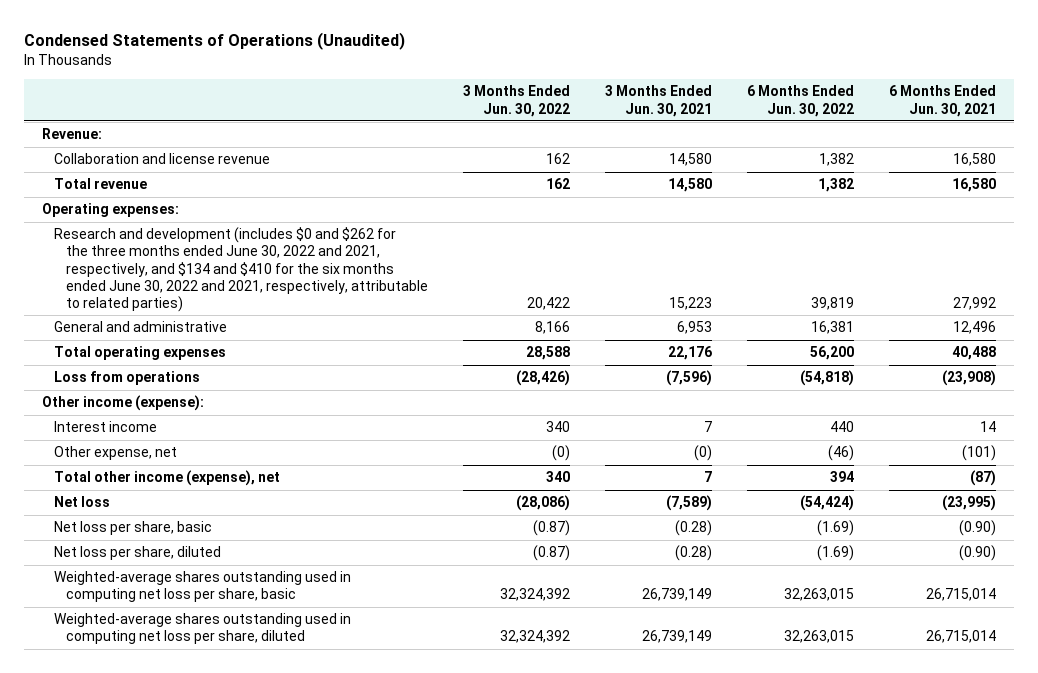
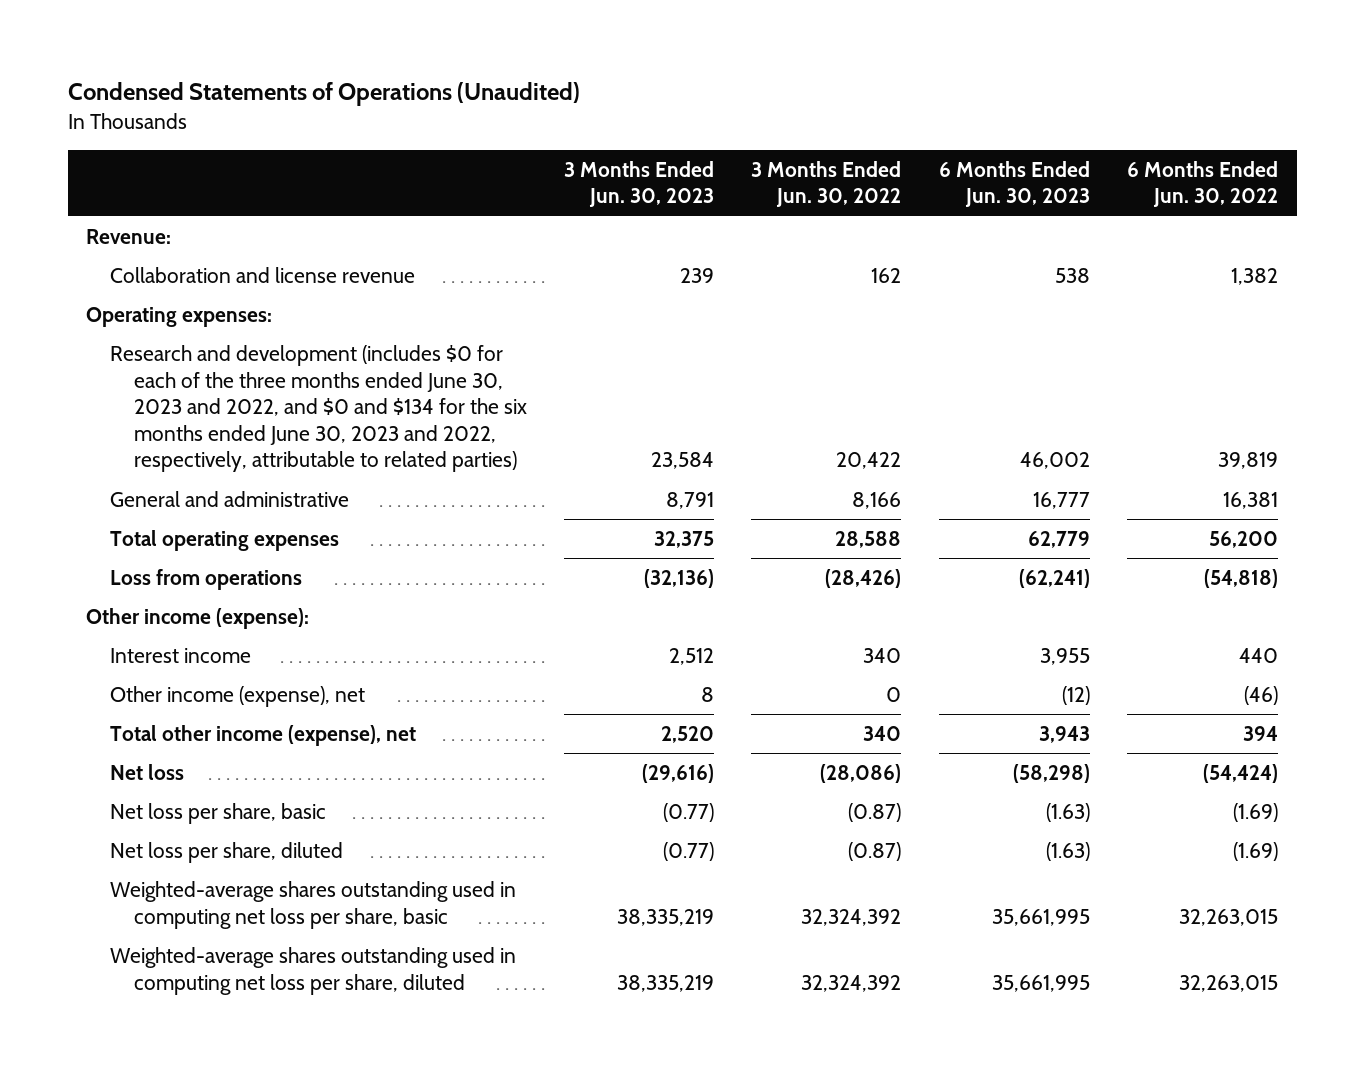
[605,85,713,117] 3 Months Ended Jun. 30, 2021 -> none
[889,85,997,117] 6 Months Ended Jun. 30, 2021 -> none
none -> [563,160,714,208] 3 Months Ended Jun. 30, 2023
none -> [938,160,1090,208] 6 Months Ended Jun. 30, 2023
[53,178,147,190] Total revenue -> none
[53,227,428,312] Research and development (includes $0 and $262 for the three months ended June 30, 2022 and 2021, respectively, and $134 and $410 for the six months ended June 30, 2022 and 2021, respectively, attributable to related parties) -> [109,344,527,473] Research and development (includes $0 for each of the three months ended June 30, 2023 and 2022, and $0 and $134 for the six months ended June 30, 2023 and 2022, respectively, attributable to related parties)
[53,446,177,461] Other expense, net -> [109,685,365,707] Other income (expense), net
[552,445,571,462] (0) -> [886,686,902,702] 0

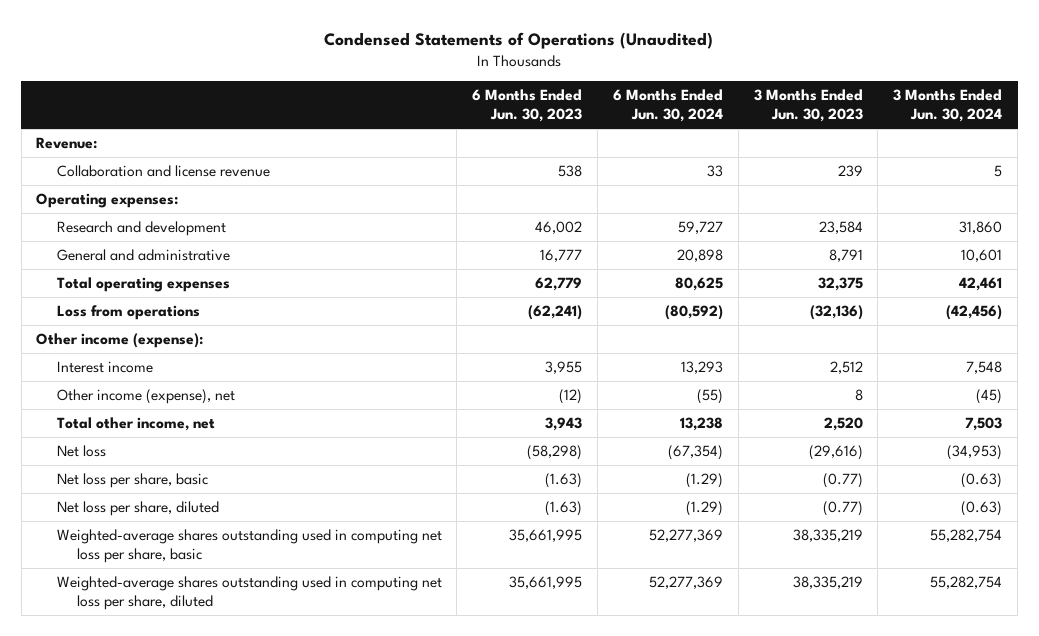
[751,160,902,208] 3 Months Ended Jun. 30, 2022 -> none
[1127,160,1279,208] 6 Months Ended Jun. 30, 2022 -> none
none -> [612,89,723,123] 6 Months Ended Jun. 30, 2024
none -> [893,89,1003,123] 3 Months Ended Jun. 30, 2024
[109,344,527,473] Research and development (includes $0 for each of the three months ended June 30, 2023 and 2022, and $0 and $134 for the six months ended June 30, 2023 and 2022, respectively, attributable to related parties) -> [56,221,226,237] Research and development
[109,724,416,746] Total other income (expense), net -> [56,417,215,432] Total other income, net

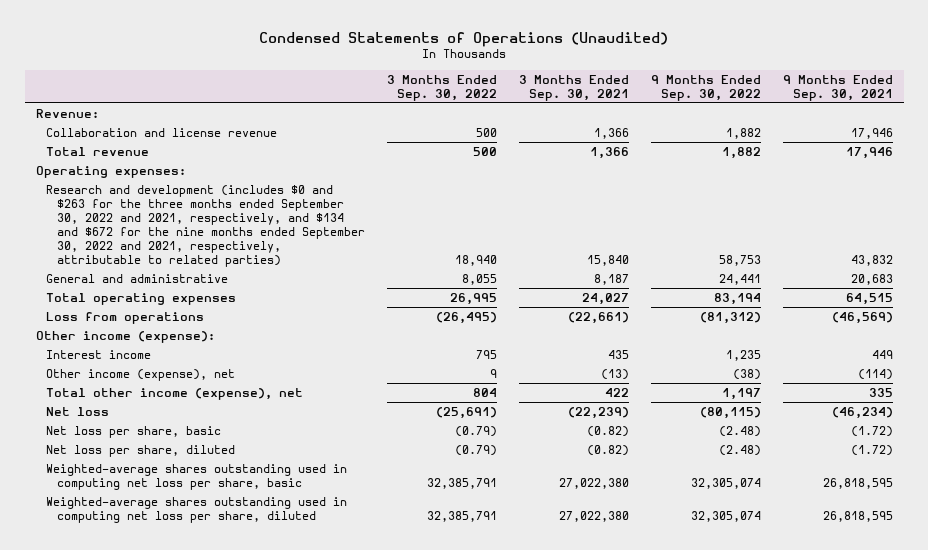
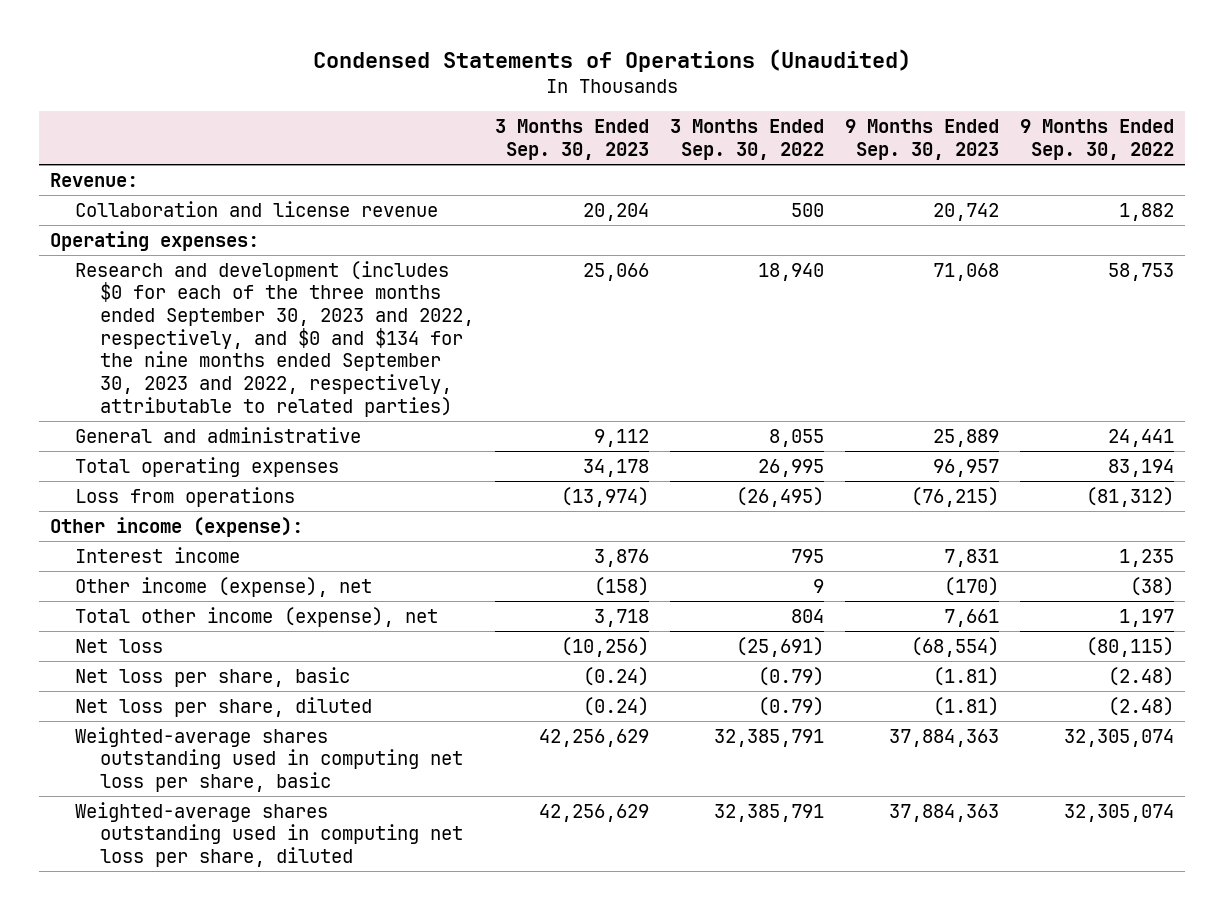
[519,74,630,101] 3 Months Ended Sep. 30, 2021 -> none
[782,74,893,101] 9 Months Ended Sep. 30, 2021 -> none
none -> [495,119,650,160] 3 Months Ended Sep. 30, 2023
none -> [845,119,1000,160] 9 Months Ended Sep. 30, 2023
[46,146,150,156] Total revenue -> none
[46,184,366,267] Research and development (includes $0 and $263 for the three months ended September 30, 2022 and 2021, respectively, and $134 and $672 for the nine months ended September 30, 2022 and 2021, respectively, attributable to related parties) -> [75,260,475,417] Research and development (includes $0 for each of the three months ended September 30, 2023 and 2022, respectively, and $0 and $134 for the nine months ended September 30, 2023 and 2022, respectively, attributable to related parties)

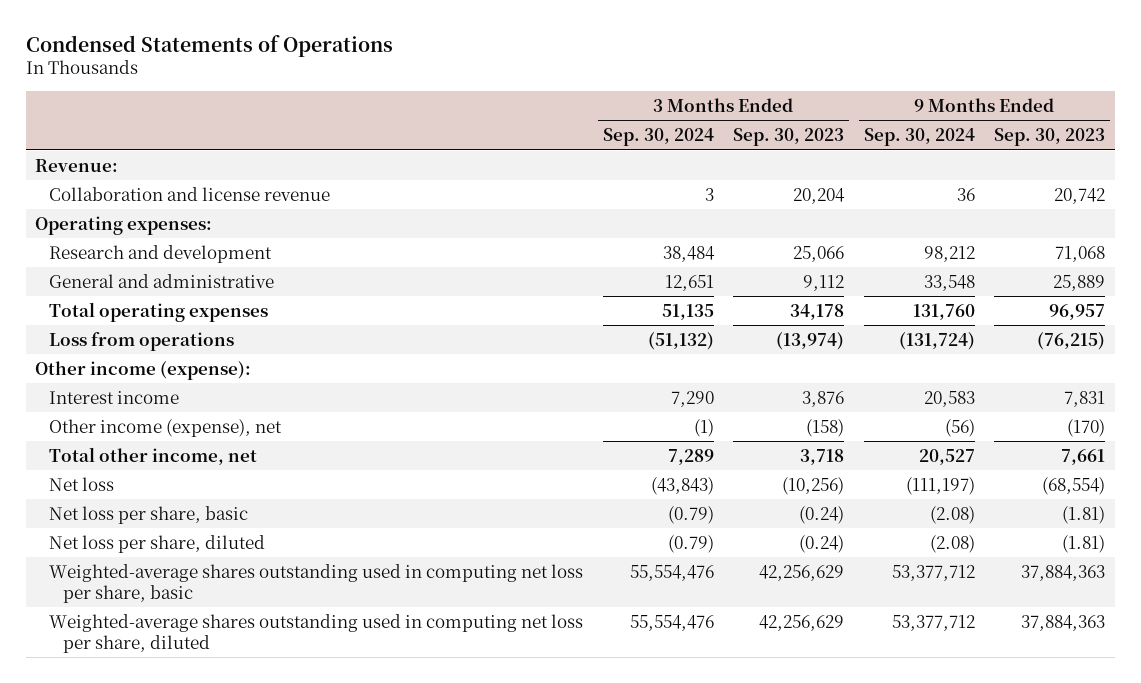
[313,49,912,73] Condensed Statements of Operations (Unaudited) -> [25,34,393,57] Condensed Statements of Operations
[670,119,825,160] 3 Months Ended Sep. 30, 2022 -> none
[1020,119,1175,160] 9 Months Ended Sep. 30, 2022 -> none
none -> [602,128,714,147] Sep. 30, 2024
none -> [863,128,975,147] Sep. 30, 2024
[75,260,475,417] Research and development (includes $0 for each of the three months ended September 30, 2023 and 2022, respectively, and $0 and $134 for the nine months ended September 30, 2023 and 2022, respectively, attributable to related parties) -> [49,244,273,263] Research and development
[75,606,439,627] Total other income (expense), net -> [49,446,258,465] Total other income, net

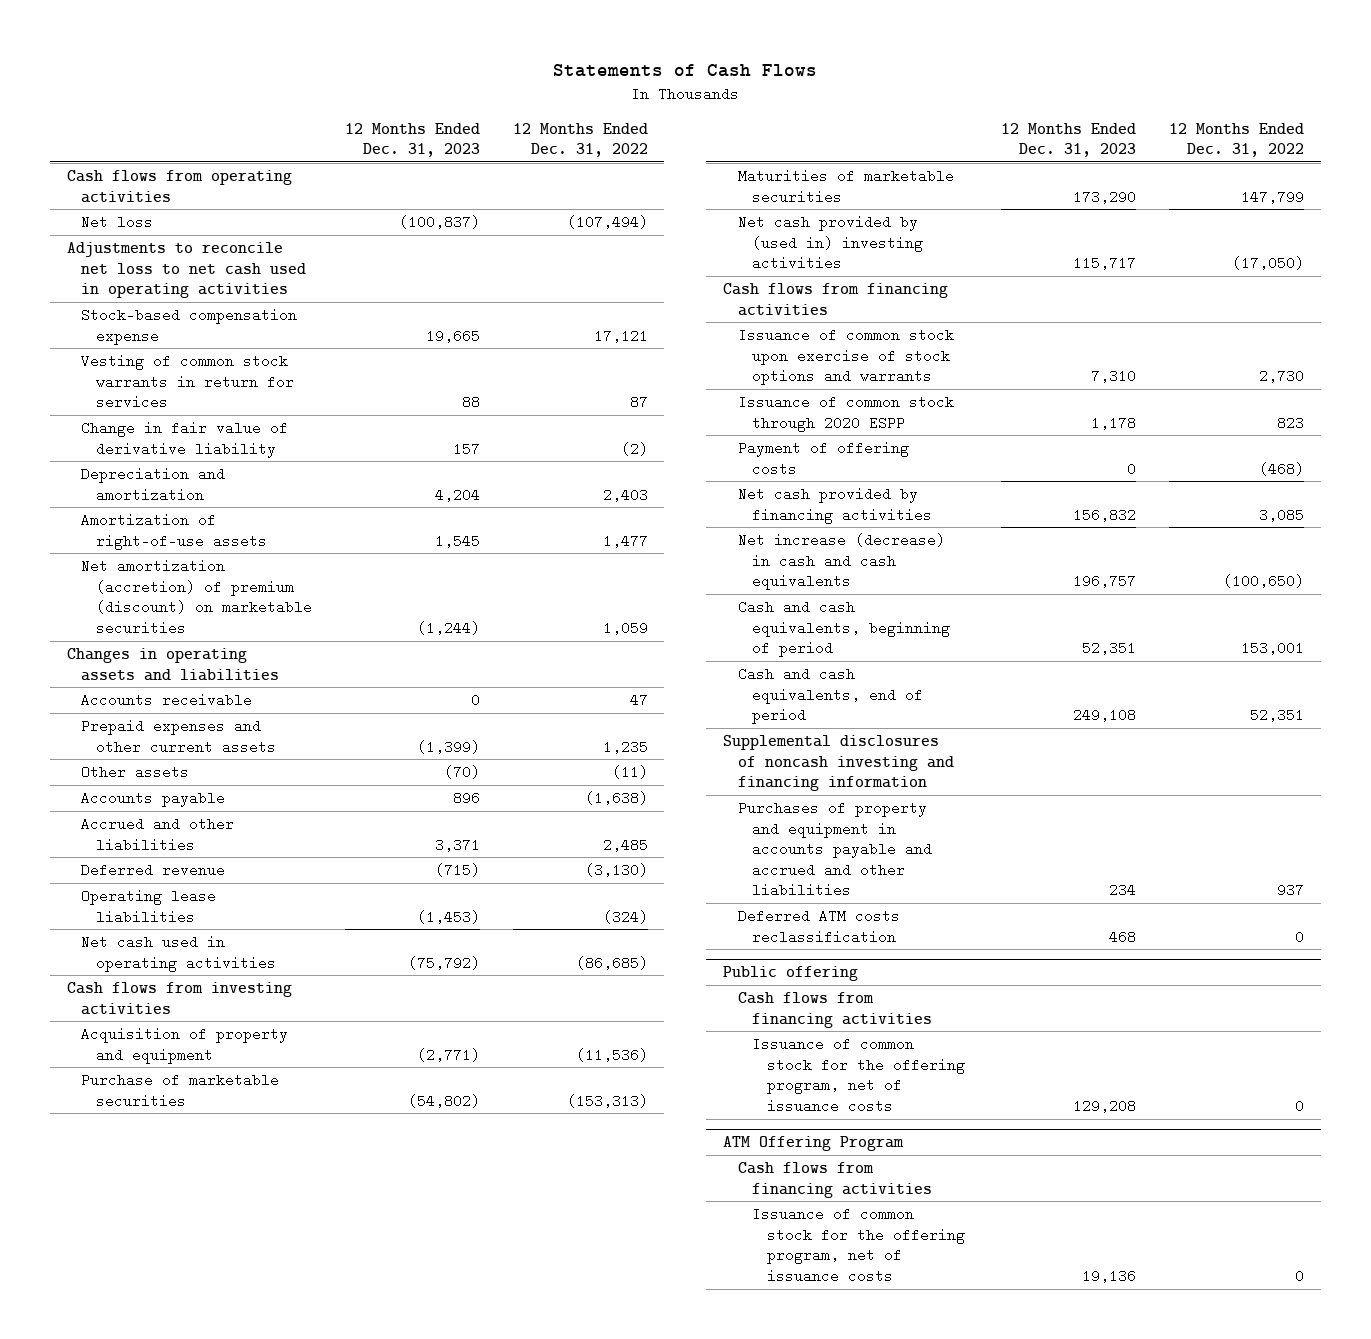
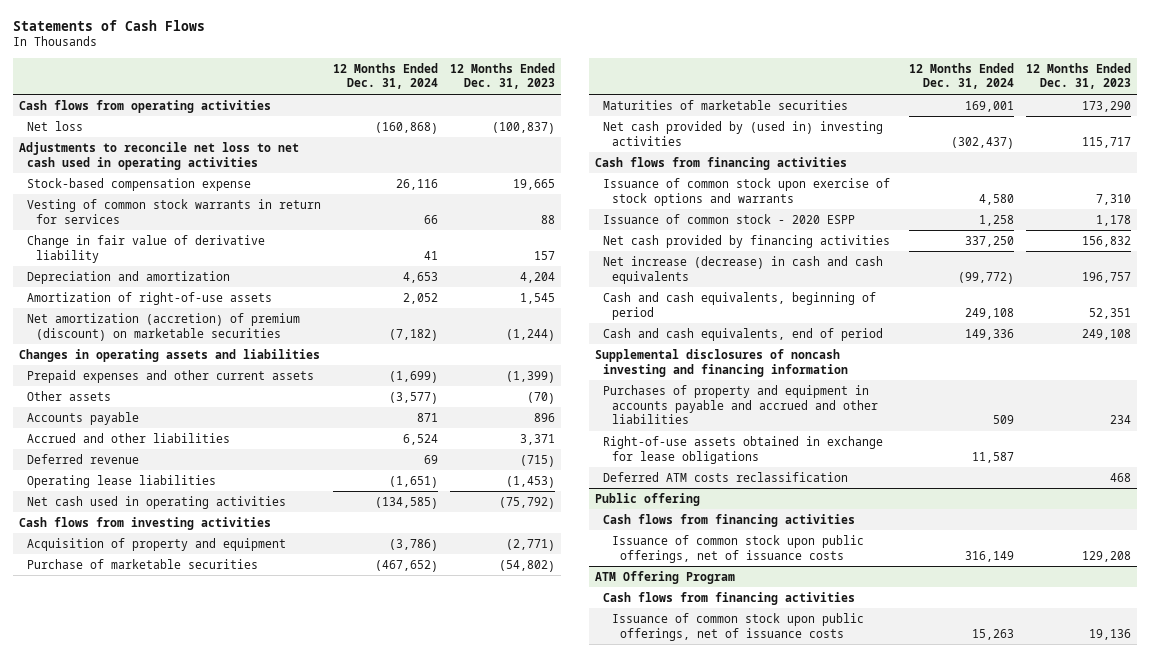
[513,122,649,158] 12 Months Ended Dec. 31, 2022 -> none
none -> [333,62,439,90] 12 Months Ended Dec. 31, 2024
[81,692,253,707] Accounts receivable -> none
[737,440,909,476] Payment of offering costs -> none
[737,394,954,432] Issuance of common stock through 2020 ESPP -> [603,213,856,224] Issuance of common stock - 2020 ESPP
none -> [603,435,884,464] Right-of-use assets obtained in exchange for lease obligations
[752,1036,966,1113] Issuance of common stock for the offering program, net of issuance costs -> [611,534,864,563] Issuance of common stock upon public offerings, net of issuance costs
[752,1206,966,1283] Issuance of common stock for the offering program, net of issuance costs -> [611,612,864,641] Issuance of common stock upon public offerings, net of issuance costs

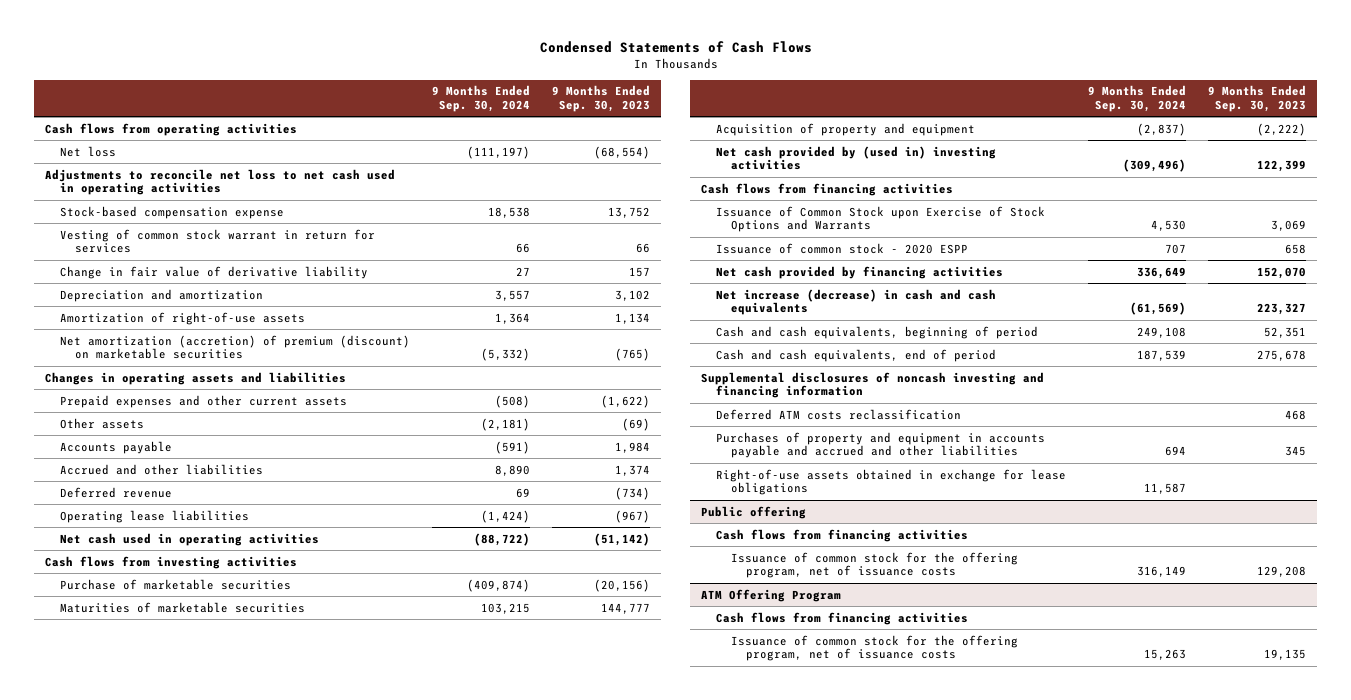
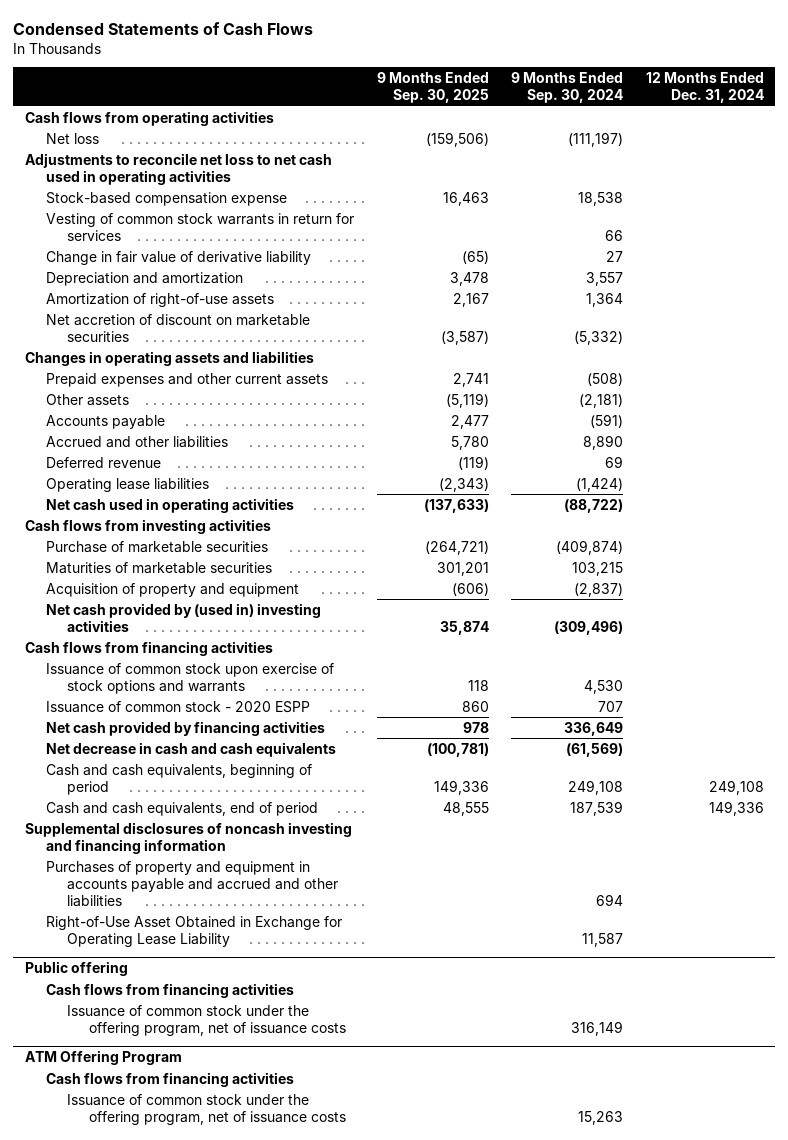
[552,85,651,112] 9 Months Ended Sep. 30, 2023 -> none
none -> [376,72,489,104] 9 Months Ended Sep. 30, 2025
none -> [645,72,764,104] 12 Months Ended Dec. 31, 2024
[59,228,375,254] Vesting of common stock warrant in return for services -> [45,212,354,241] Vesting of common stock warrants in return for services
[59,334,410,360] Net amortization (accretion) of premium (discount) on marketable securities -> [45,313,310,342] Net accretion of discount on marketable securities
[716,205,1046,233] Issuance of Common Stock upon Exercise of Stock Options and Warrants -> [45,662,334,694] Issuance of common stock upon exercise of stock options and warrants
[716,288,997,316] Net increase (decrease) in cash and cash equivalents -> [45,741,336,757] Net decrease in cash and cash equivalents
[716,408,962,420] Deferred ATM costs reclassification -> none
[716,468,1067,496] Right-of-use assets obtained in exchange for lease obligations -> [45,915,342,947] Right-of-Use Asset Obtained in Exchange for Operating Lease Liability
[731,551,1019,579] Issuance of common stock for the offering program, net of issuance costs -> [67,1004,346,1036] Issuance of common stock under the offering program, net of issuance costs
[731,634,1019,662] Issuance of common stock for the offering program, net of issuance costs -> [67,1093,346,1125] Issuance of common stock under the offering program, net of issuance costs

